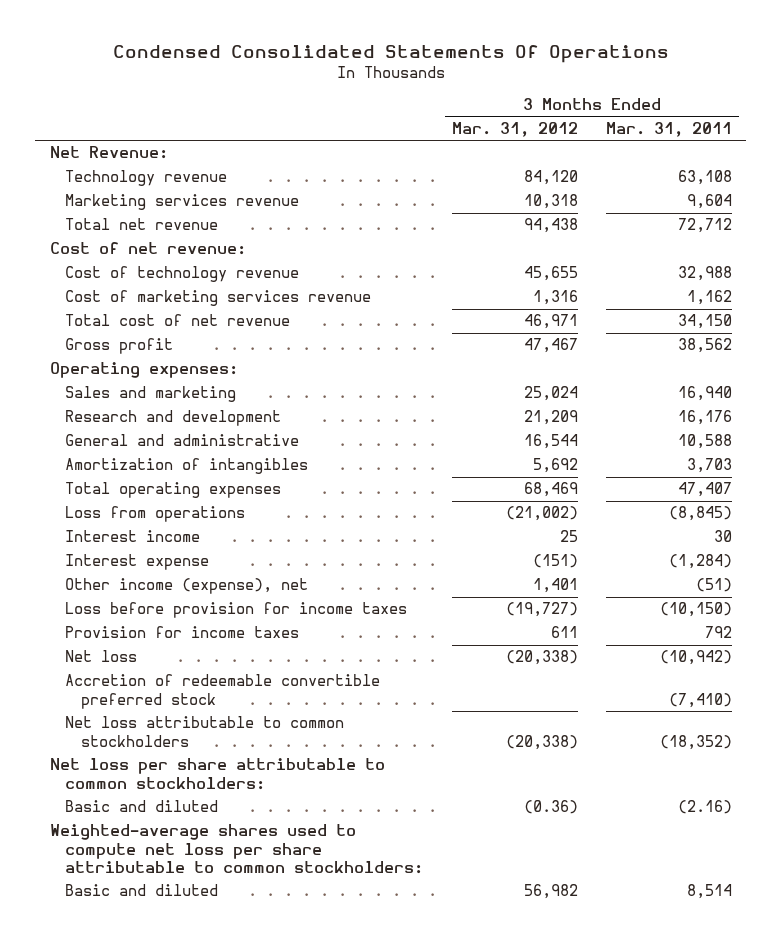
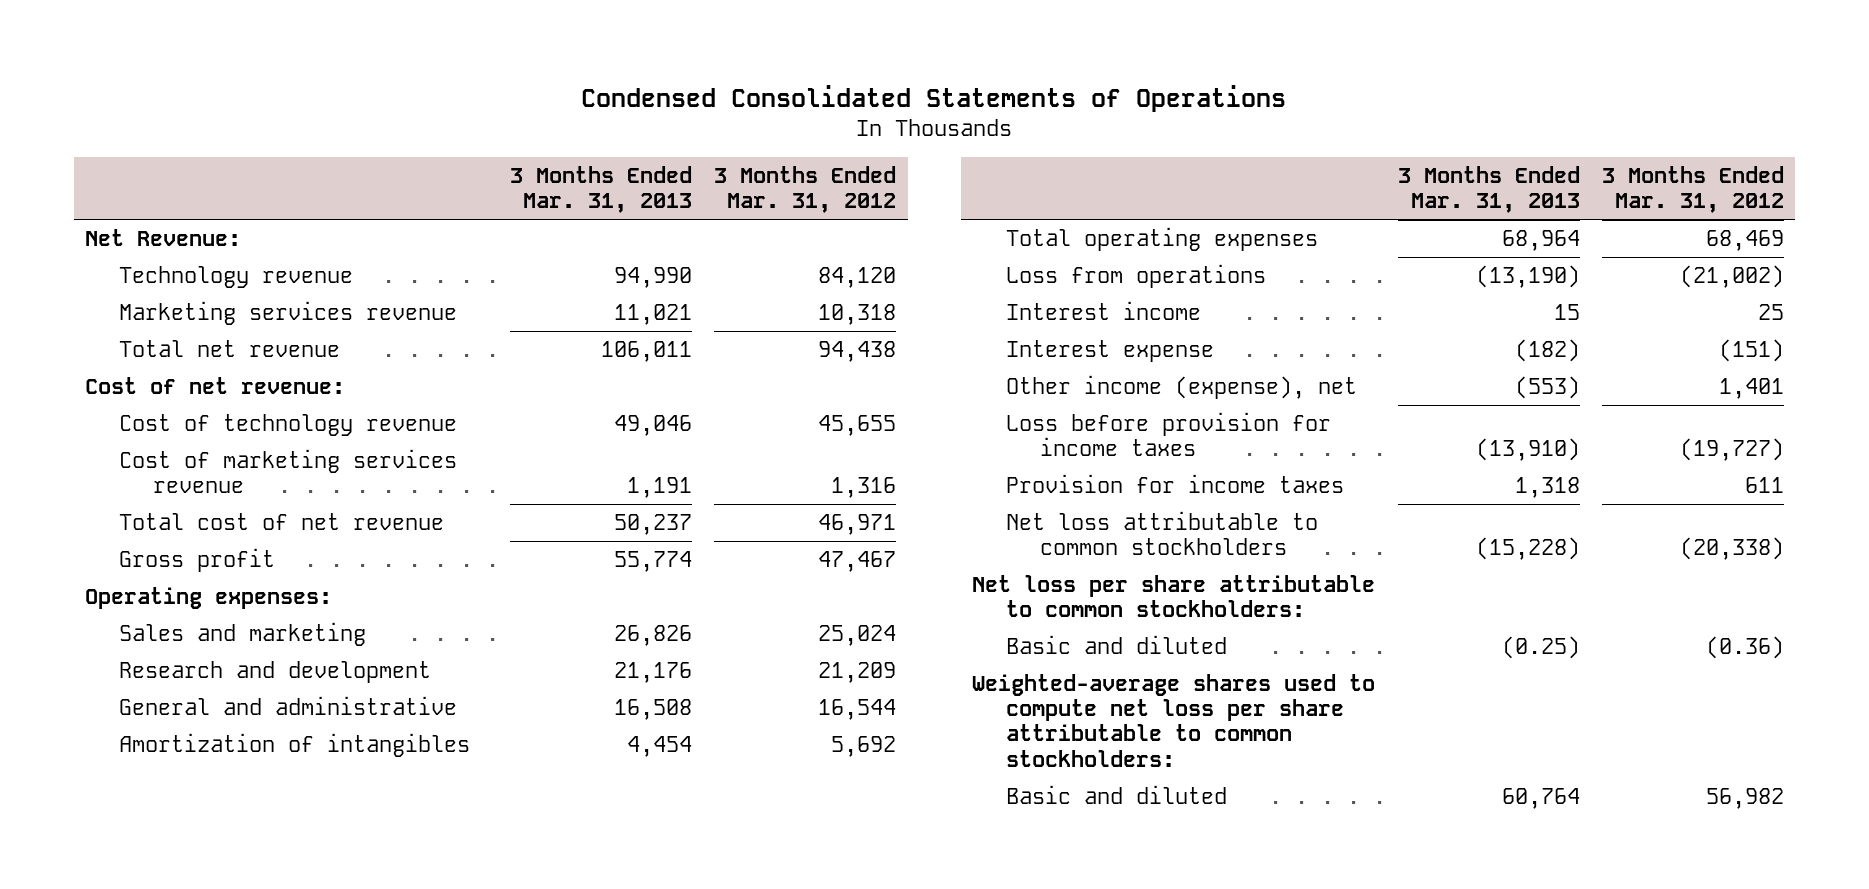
[112,45,669,64] Condensed Consolidated Statements Of Operations -> [581,84,1287,112] Condensed Consolidated Statements of Operations
[606,121,733,137] Mar. 31, 2011 -> none
none -> [510,165,693,214] 3 Months Ended Mar. 31, 2013
[65,650,138,663] Net loss -> none
[65,674,381,709] Accretion of redeemable convertible preferred stock -> none

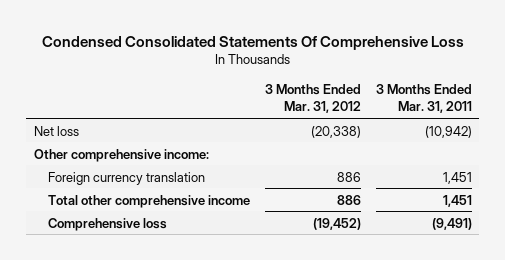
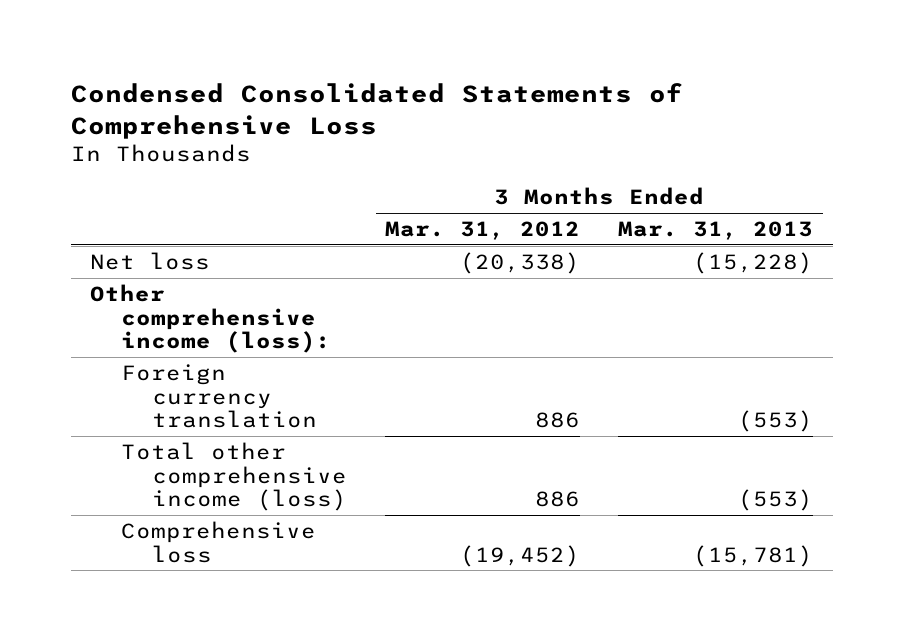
[41,35,464,50] Condensed Consolidated Statements Of Comprehensive Loss -> [70,83,683,139] Condensed Consolidated Statements of Comprehensive Loss
[375,84,472,114] 3 Months Ended Mar. 31, 2011 -> none
none -> [618,221,814,241] Mar. 31, 2013
[33,148,209,162] Other comprehensive income: -> [89,283,331,354] Other comprehensive income (loss):
[47,194,250,208] Total other comprehensive income -> [120,441,347,512] Total other comprehensive income (loss)

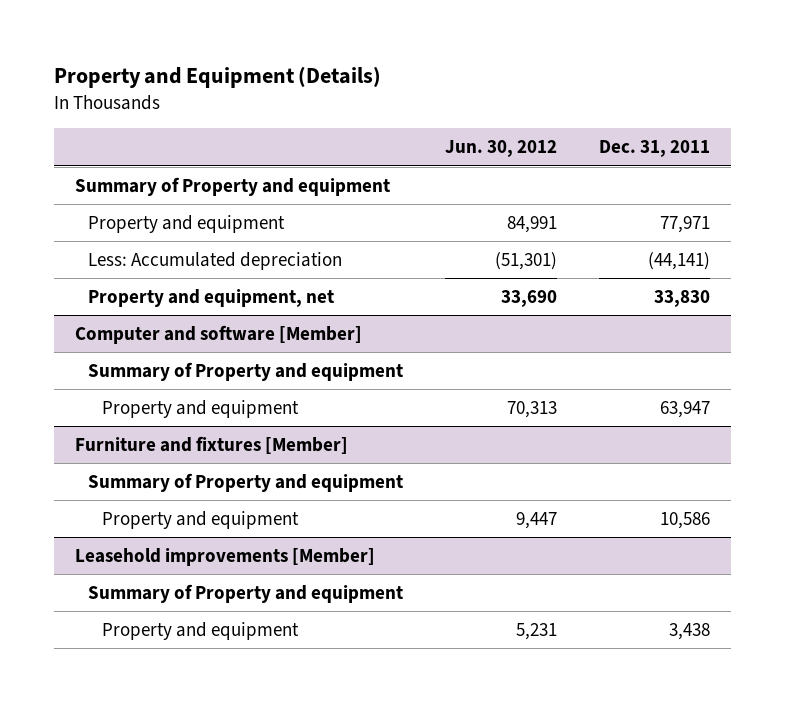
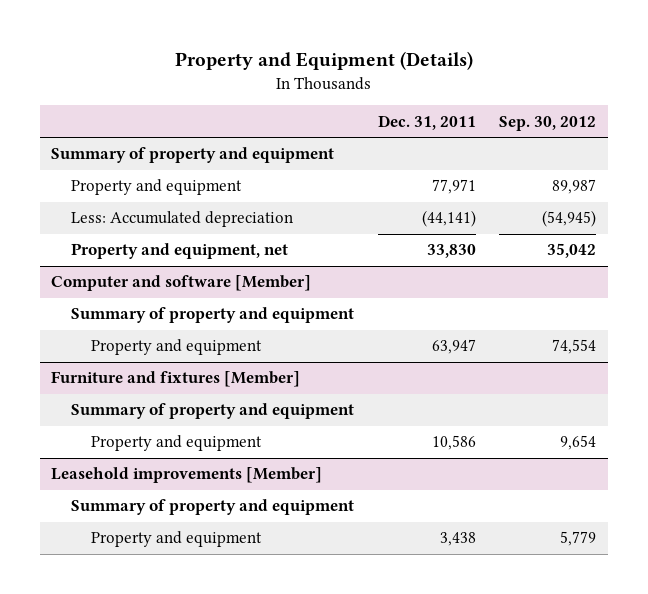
[445,140,558,158] Jun. 30, 2012 -> none
none -> [499,115,597,131] Sep. 30, 2012
[74,177,390,197] Summary of Property and equipment -> [51,147,335,164] Summary of property and equipment
[88,362,404,382] Summary of Property and equipment -> [71,307,355,324] Summary of property and equipment
[88,473,404,493] Summary of Property and equipment -> [71,403,355,420] Summary of property and equipment
[88,584,404,604] Summary of Property and equipment -> [71,499,355,516] Summary of property and equipment

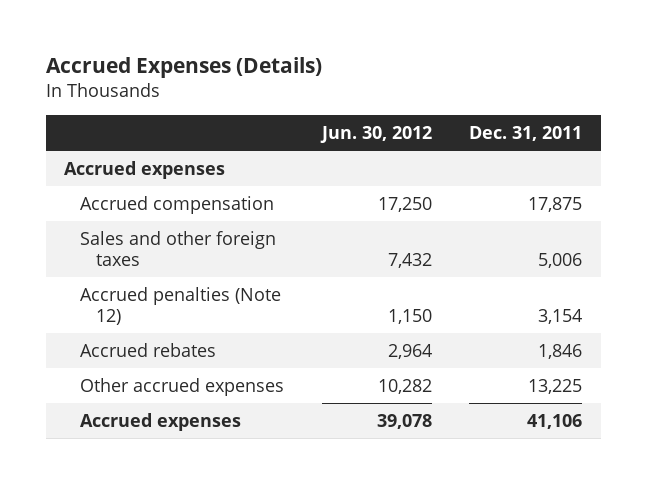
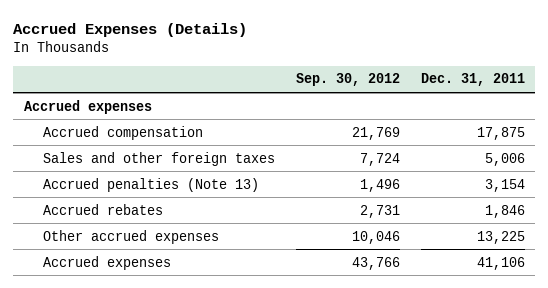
[319,125,432,143] Jun. 30, 2012 -> none
none -> [295,73,400,87] Sep. 30, 2012
[80,286,282,325] Accrued penalties (Note 12) -> [42,177,259,192] Accrued penalties (Note 13)

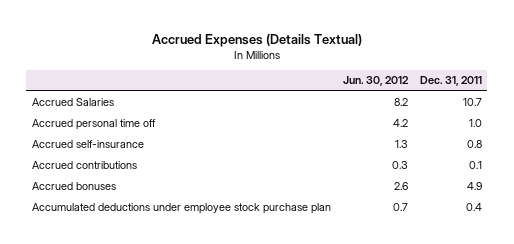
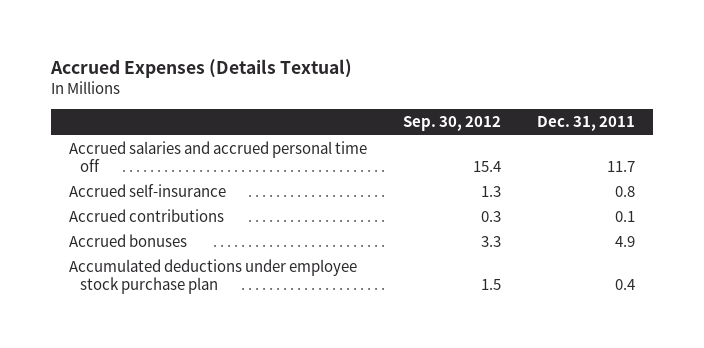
[342,76,409,87] Jun. 30, 2012 -> none
none -> [402,116,501,132] Sep. 30, 2012
[32,119,157,131] Accrued personal time off -> none
[32,98,115,107] Accrued Salaries -> [68,141,367,172] Accrued salaries and accrued personal time off
[462,98,482,107] 10.7 -> [607,160,636,172] 11.7

